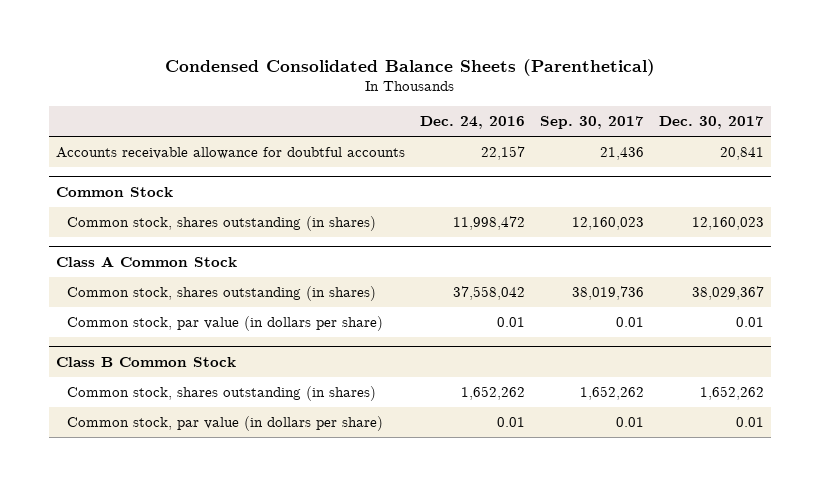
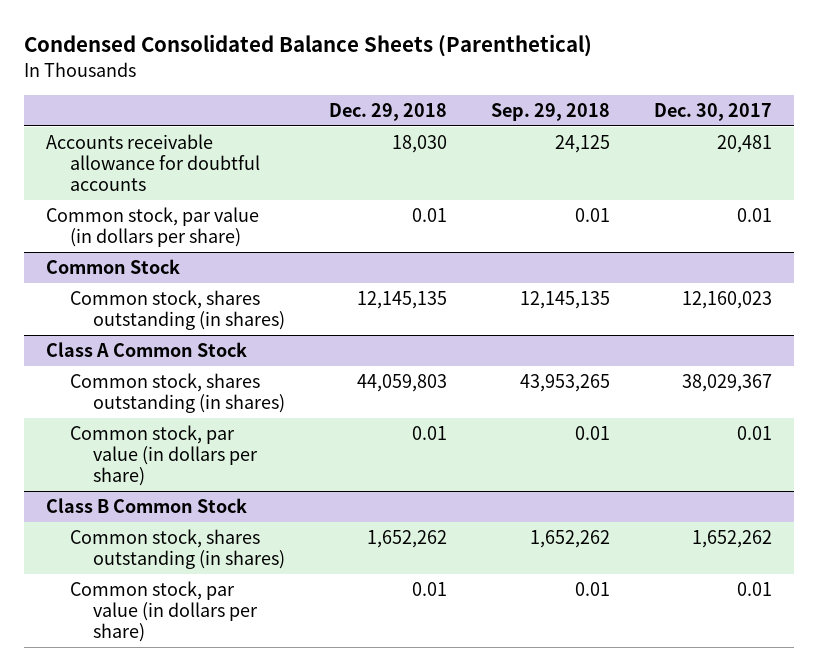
[420,116,526,130] Dec. 24, 2016 -> none
[539,116,644,130] Sep. 30, 2017 -> none
none -> [328,102,447,121] Dec. 29, 2018
none -> [490,102,610,121] Sep. 29, 2018
[719,147,764,161] 20,841 -> [717,135,773,154] 20,481
none -> [46,207,260,248] Common stock, par value (in dollars per share)

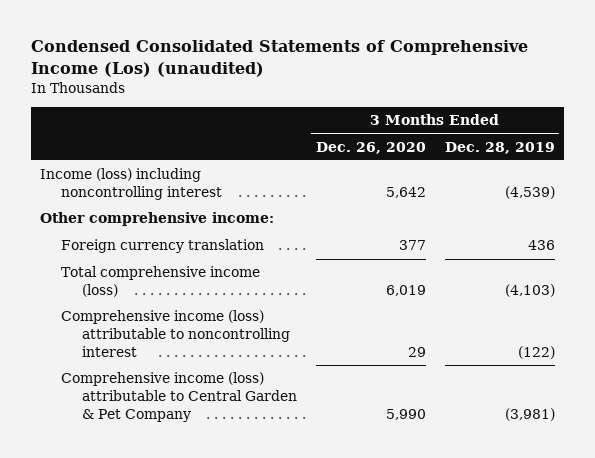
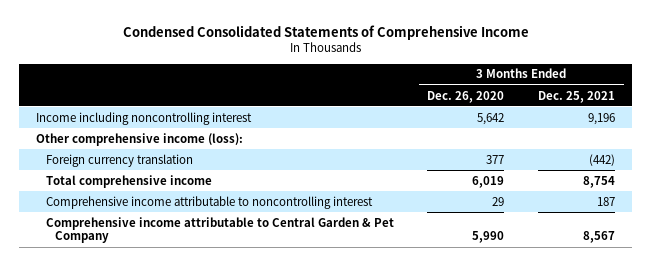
[30,40,528,77] Condensed Consolidated Statements of Comprehensive Income (Los) (unaudited) -> [122,25,529,41] Condensed Consolidated Statements of Comprehensive Income
[444,141,555,154] Dec. 28, 2019 -> none
none -> [538,90,616,103] Dec. 25, 2021
[40,168,223,201] Income (loss) including noncontrolling interest -> [36,111,253,125] Income including noncontrolling interest
[40,212,275,227] Other comprehensive income: -> [36,132,244,146] Other comprehensive income (loss):
[61,266,261,298] Total comprehensive income (loss) -> [45,174,212,188] Total comprehensive income
[61,310,290,358] Comprehensive income (loss) attributable to noncontrolling interest -> [45,195,373,209] Comprehensive income attributable to noncontrolling interest
[61,372,297,423] Comprehensive income (loss) attributable to Central Garden & Pet Company -> [45,216,394,244] Comprehensive income attributable to Central Garden & Pet Company

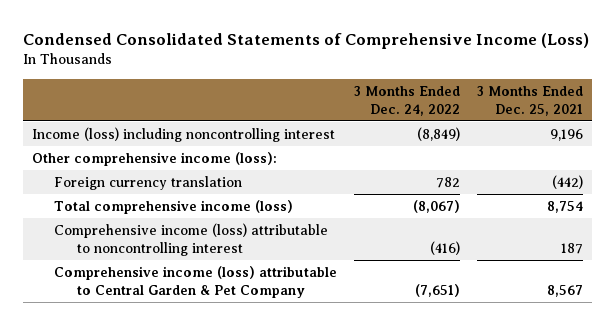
[122,25,529,41] Condensed Consolidated Statements of Comprehensive Income -> [23,33,590,50] Condensed Consolidated Statements of Comprehensive Income (Loss)
[427,90,505,103] Dec. 26, 2020 -> none
none -> [354,85,461,116] 3 Months Ended Dec. 24, 2022
[36,111,253,125] Income including noncontrolling interest -> [31,126,335,142] Income (loss) including noncontrolling interest
[45,174,212,188] Total comprehensive income -> [54,199,294,214] Total comprehensive income (loss)
[45,195,373,209] Comprehensive income attributable to noncontrolling interest -> [54,222,329,256] Comprehensive income (loss) attributable to noncontrolling interest
[45,216,394,244] Comprehensive income attributable to Central Garden & Pet Company -> [54,265,338,298] Comprehensive income (loss) attributable to Central Garden & Pet Company

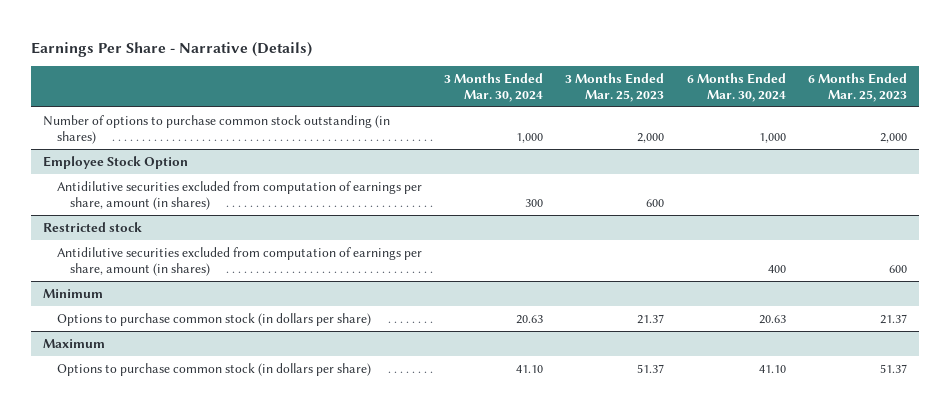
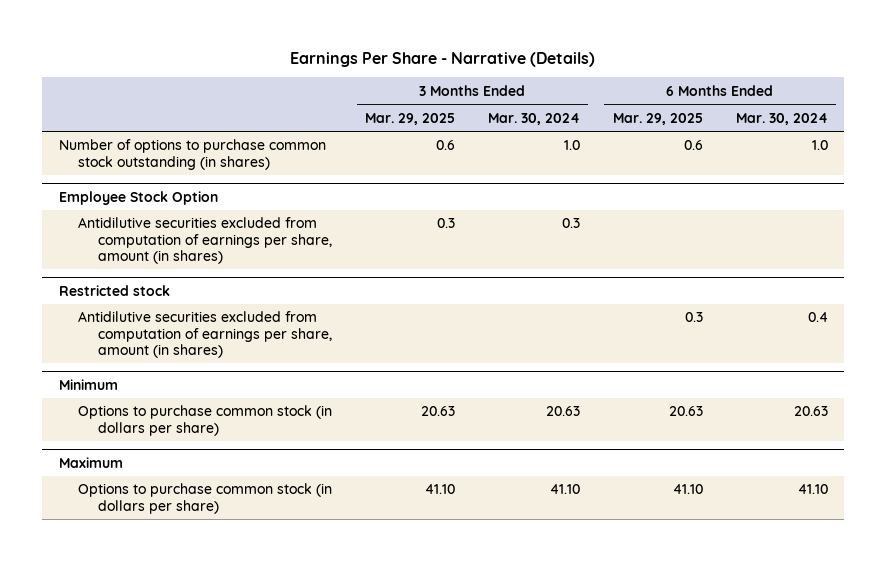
[565,72,665,102] 3 Months Ended Mar. 25, 2023 -> none
[808,72,908,102] 6 Months Ended Mar. 25, 2023 -> none
none -> [365,112,456,125] Mar. 29, 2025
none -> [612,112,703,125] Mar. 29, 2025
[515,132,543,143] 1,000 -> [563,140,580,151] 1.0
[758,132,786,143] 1,000 -> [811,140,828,151] 1.0
[524,198,543,207] 300 -> [561,218,580,229] 0.3
[767,264,786,273] 400 -> [807,312,828,323] 0.4

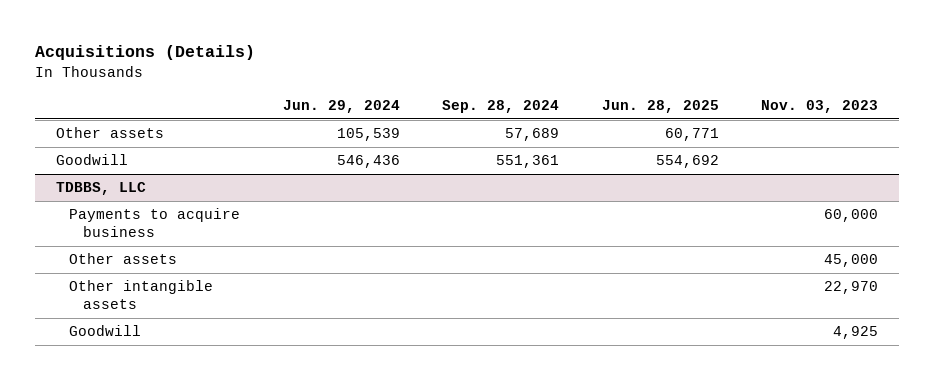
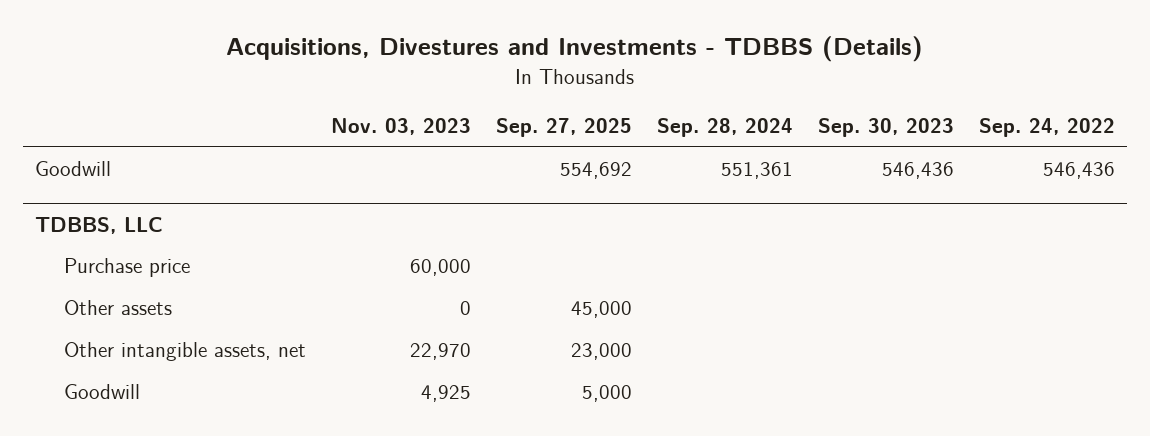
[34,45,255,61] Acquisitions (Details) -> [225,36,923,63] Acquisitions, Divestures and Investments - TDBBS (Details)
[282,99,400,113] Jun. 29, 2024 -> none
[601,99,719,113] Jun. 28, 2025 -> none
none -> [495,118,632,138] Sep. 27, 2025
none -> [817,118,954,138] Sep. 30, 2023
none -> [978,118,1115,138] Sep. 24, 2022
[56,127,165,139] Other assets -> none
[69,208,241,237] Payments to acquire business -> [64,258,191,278] Purchase price
[823,254,878,268] 45,000 -> [460,301,472,316] 0
[69,280,214,309] Other intangible assets -> [64,342,307,362] Other intangible assets, net

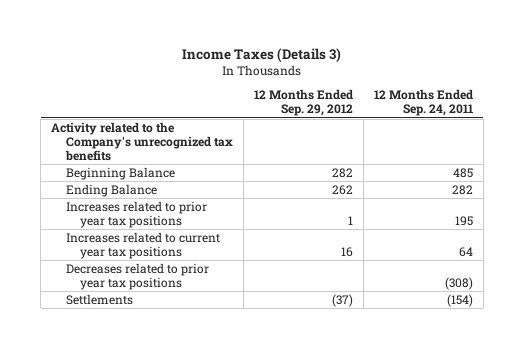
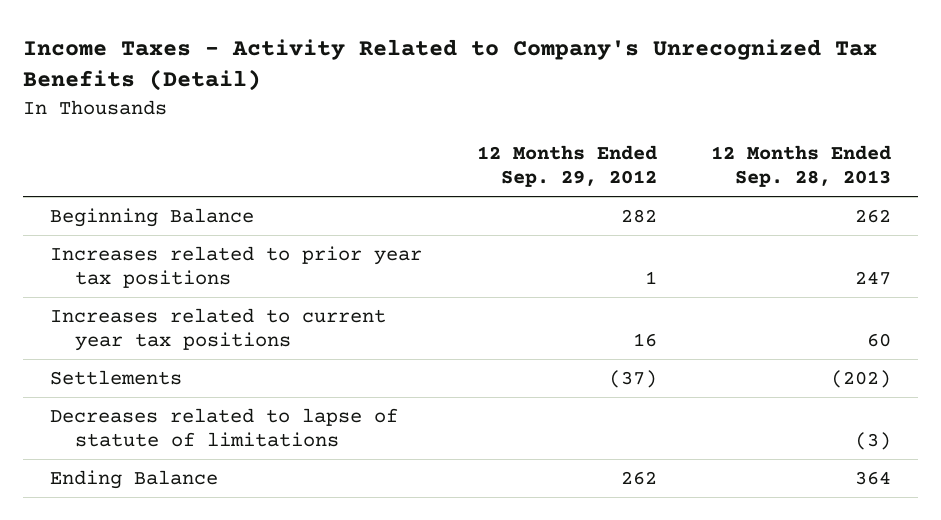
[181,47,341,62] Income Taxes (Details 3) -> [23,38,878,92] Income Taxes - Activity Related to Company's Unrecognized Tax Benefits (Detail)
[373,89,473,117] 12 Months Ended Sep. 24, 2011 -> none
none -> [710,145,891,188] 12 Months Ended Sep. 28, 2013
[51,121,233,161] Activity related to the Company's unrecognized tax benefits -> none
[65,262,209,290] Decreases related to prior year tax positions -> none
none -> [50,407,399,447] Decreases related to lapse of statute of limitations
[65,183,157,197] Ending Balance -> [50,469,219,489] Ending Balance

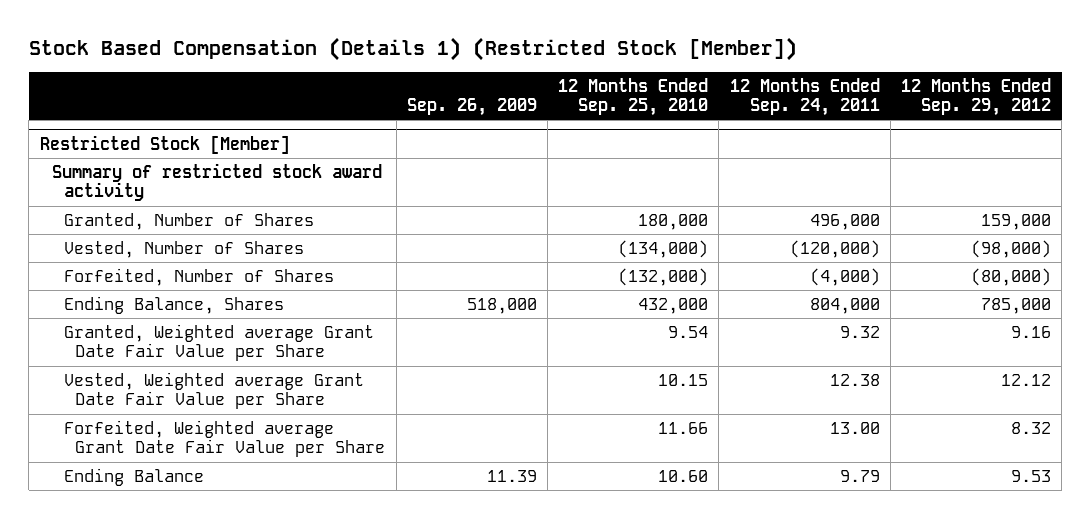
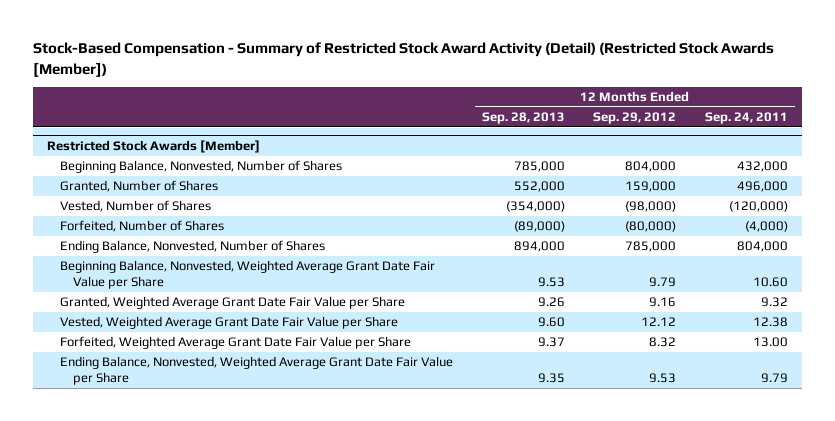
[28,36,797,61] Stock Based Compensation (Details 1) (Restricted Stock [Member]) -> [32,42,774,77] Stock-Based Compensation - Summary of Restricted Stock Award Activity (Detail) (Restricted Stock Awards [Member])
[406,98,537,117] Sep. 26, 2009 -> none
[558,77,709,117] 12 Months Ended Sep. 25, 2010 -> none
none -> [481,112,565,125] Sep. 28, 2013
[51,162,382,202] Summary of restricted stock award activity -> none
[39,134,290,154] Restricted Stock [Member] -> [47,140,261,154] Restricted Stock Awards [Member]
none -> [60,160,343,174] Beginning Balance, Nonvested, Number of Shares
[63,295,284,314] Ending Balance, Shares -> [60,240,326,254] Ending Balance, Nonvested, Number of Shares
none -> [60,260,436,289] Beginning Balance, Nonvested, Weighted Average Grant Date Fair Value per Share
[63,323,374,362] Granted, Weighted average Grant Date Fair Value per Share -> [60,296,406,310] Granted, Weighted Average Grant Date Fair Value per Share
[63,371,364,410] Vested, Weighted average Grant Date Fair Value per Share -> [60,316,399,330] Vested, Weighted Average Grant Date Fair Value per Share
[63,419,386,458] Forfeited, Weighted average Grant Date Fair Value per Share -> [60,336,412,350] Forfeited, Weighted Average Grant Date Fair Value per Share
[63,467,204,486] Ending Balance -> [60,356,454,385] Ending Balance, Nonvested, Weighted Average Grant Date Fair Value per Share

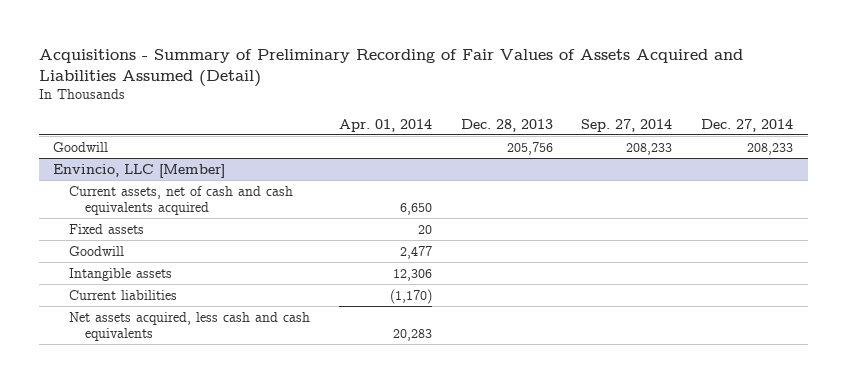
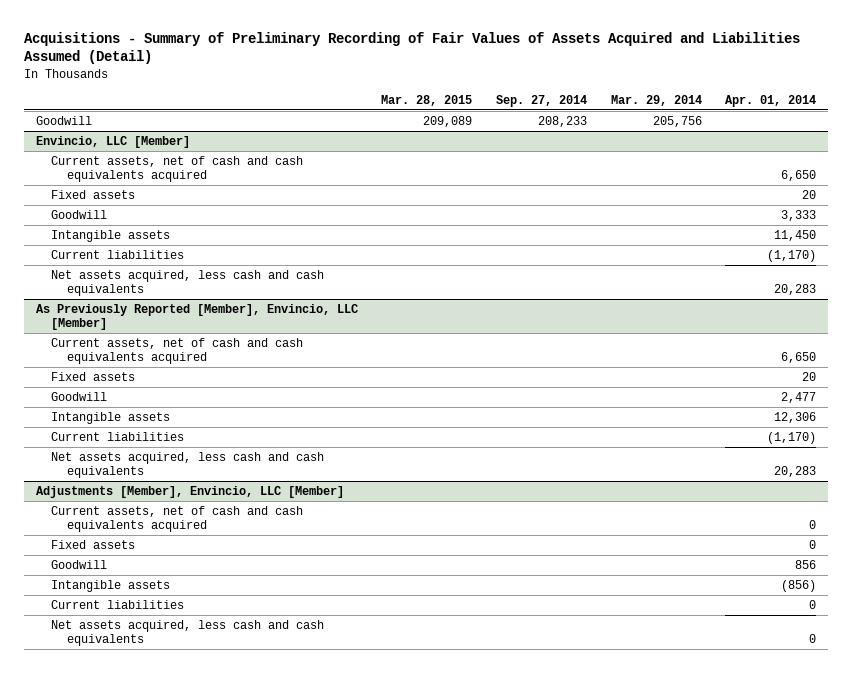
[460,118,553,132] Dec. 28, 2013 -> none
[701,118,794,132] Dec. 27, 2014 -> none
none -> [381,94,473,106] Mar. 28, 2015
none -> [610,94,702,106] Mar. 29, 2014
none -> [51,209,108,219] Goodwill
none -> [51,229,171,242] Intangible assets
none -> [51,249,185,259] Current liabilities
none -> [51,269,325,296] Net assets acquired, less cash and cash equivalents
none -> [35,303,358,330] As Previously Reported [Member], Envincio, LLC [Member]
none -> [51,337,304,364] Current assets, net of cash and cash equivalents acquired
none -> [51,371,136,381] Fixed assets
none -> [35,485,344,498] Adjustments [Member], Envincio, LLC [Member]
none -> [51,505,304,532] Current assets, net of cash and cash equivalents acquired
none -> [51,539,136,549] Fixed assets
none -> [51,559,108,569] Goodwill
none -> [51,579,171,592] Intangible assets
none -> [51,599,185,609] Current liabilities
none -> [51,619,325,646] Net assets acquired, less cash and cash equivalents

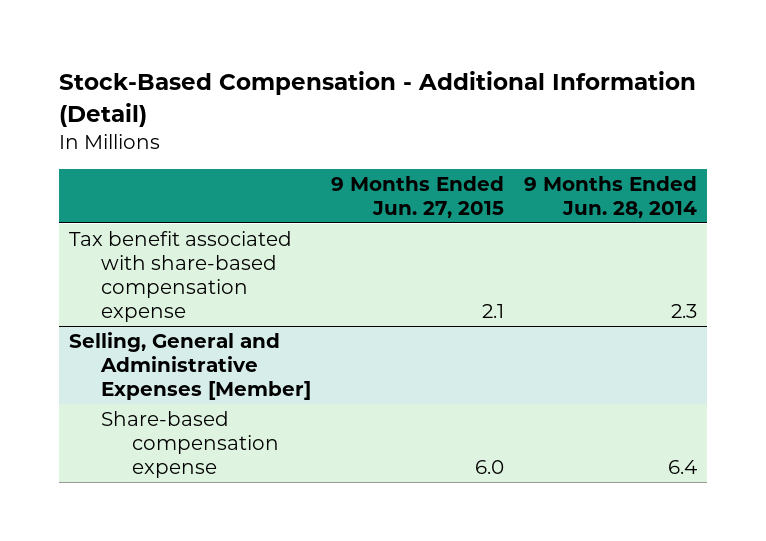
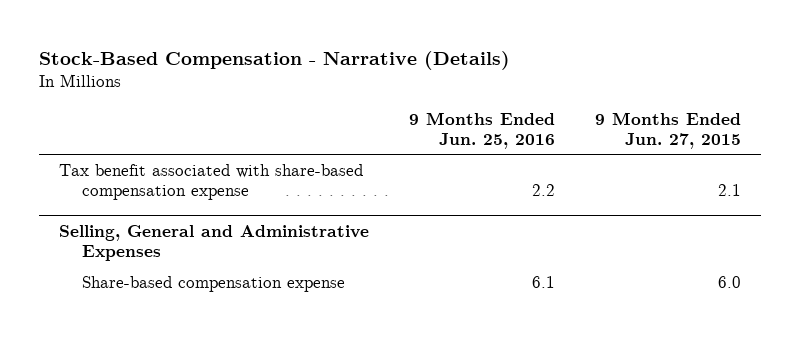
[59,71,697,127] Stock-Based Compensation - Additional Information (Detail) -> [39,50,511,70] Stock-Based Compensation - Narrative (Details)
[523,176,697,218] 9 Months Ended Jun. 28, 2014 -> none
none -> [409,111,556,149] 9 Months Ended Jun. 25, 2016
[69,332,311,400] Selling, General and Administrative Expenses [Member] -> [59,225,370,261] Selling, General and Administrative Expenses

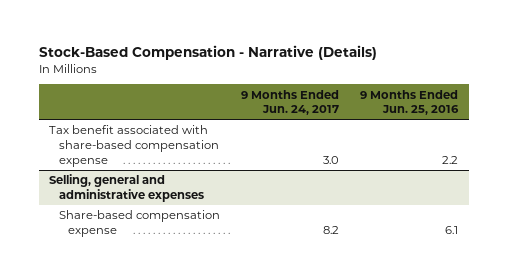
[595,111,742,149] 9 Months Ended Jun. 27, 2015 -> none
none -> [240,89,339,116] 9 Months Ended Jun. 24, 2017
[59,225,370,261] Selling, General and Administrative Expenses -> [49,174,204,203] Selling, general and administrative expenses

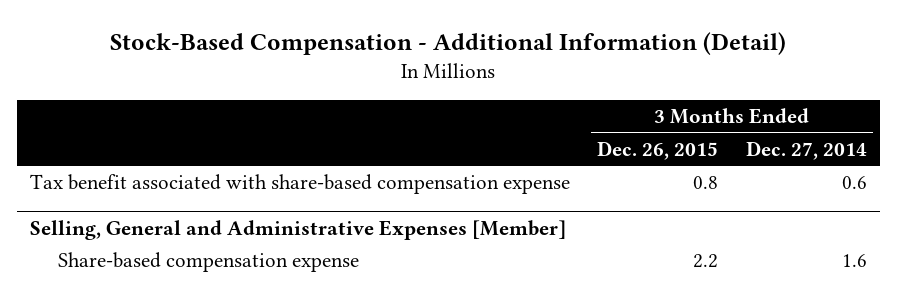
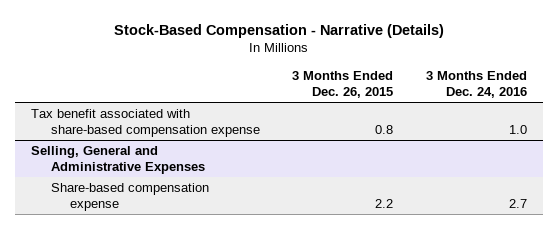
[110,31,787,55] Stock-Based Compensation - Additional Information (Detail) -> [113,23,444,38] Stock-Based Compensation - Narrative (Details)
[745,140,867,160] Dec. 27, 2014 -> none
none -> [425,70,527,99] 3 Months Ended Dec. 24, 2016
[30,219,567,240] Selling, General and Administrative Expenses [Member] -> [31,145,205,175] Selling, General and Administrative Expenses

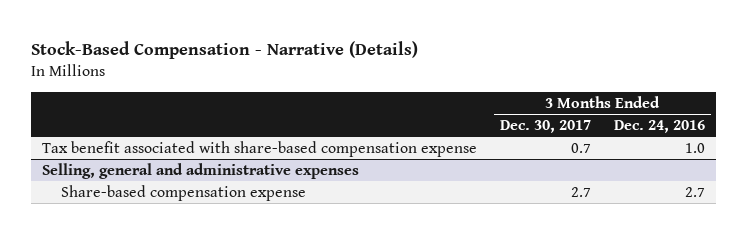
[292,70,394,99] 3 Months Ended Dec. 26, 2015 -> none
none -> [500,120,592,134] Dec. 30, 2017
[31,145,205,175] Selling, General and Administrative Expenses -> [42,163,360,180] Selling, general and administrative expenses

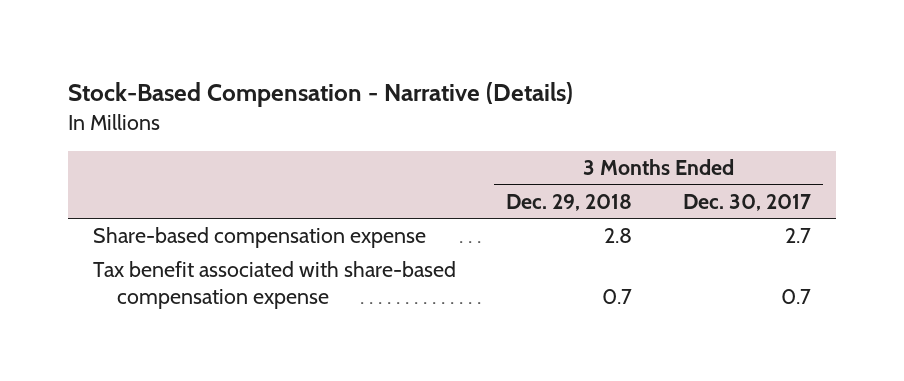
[613,120,705,134] Dec. 24, 2016 -> none
none -> [506,194,633,212] Dec. 29, 2018
[42,163,360,180] Selling, general and administrative expenses -> none
[42,141,478,158] Tax benefit associated with share-based compensation expense -> [93,261,457,309] Tax benefit associated with share-based compensation expense

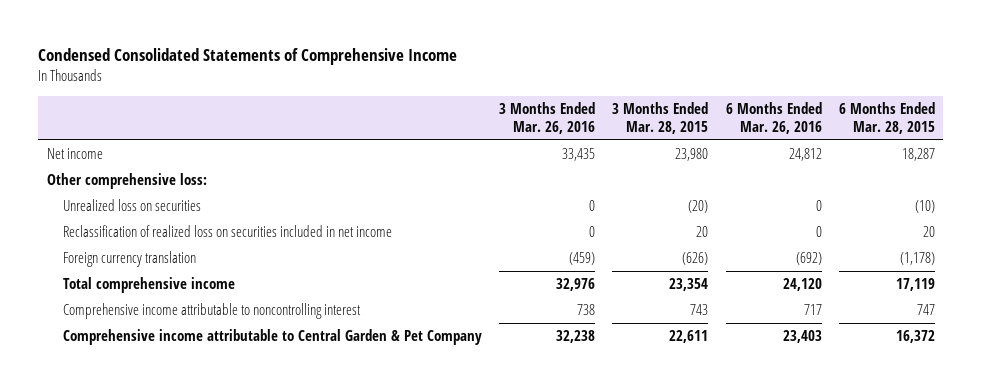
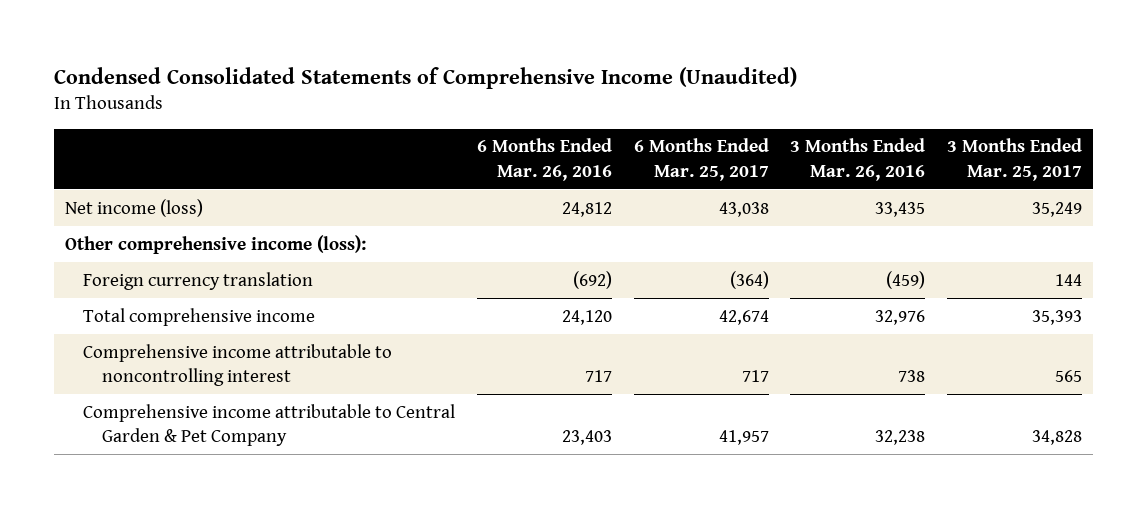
[38,47,458,65] Condensed Consolidated Statements of Comprehensive Income -> [53,66,797,89] Condensed Consolidated Statements of Comprehensive Income (Unaudited)
[612,101,709,134] 3 Months Ended Mar. 28, 2015 -> none
[838,101,935,134] 6 Months Ended Mar. 28, 2015 -> none
none -> [633,138,769,181] 6 Months Ended Mar. 25, 2017
none -> [947,138,1083,181] 3 Months Ended Mar. 25, 2017
[62,199,201,212] Unrealized loss on securities -> none
[62,225,392,238] Reclassification of realized loss on securities included in net income -> none
[46,148,103,160] Net income -> [64,198,203,217] Net income (loss)
[46,173,207,190] Other comprehensive loss: -> [64,234,366,254] Other comprehensive income (loss):

